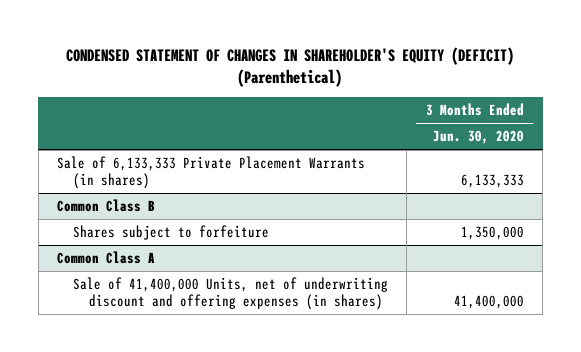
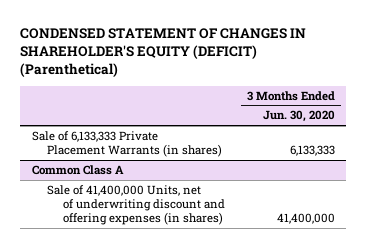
[57,199,156,213] Common Class B -> none
[72,225,269,241] Shares subject to forfeiture -> none

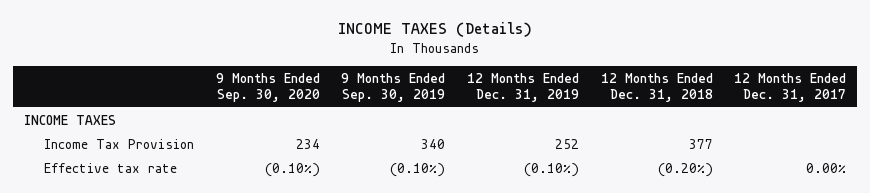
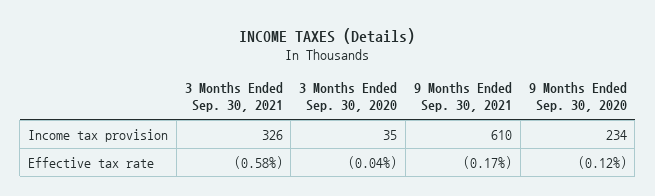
[341,73,446,103] 9 Months Ended Sep. 30, 2019 -> none
[467,73,580,103] 12 Months Ended Dec. 31, 2019 -> none
[600,73,713,103] 12 Months Ended Dec. 31, 2018 -> none
[734,73,847,103] 12 Months Ended Dec. 31, 2017 -> none
none -> [184,81,283,113] 3 Months Ended Sep. 30, 2021
none -> [299,81,398,113] 3 Months Ended Sep. 30, 2020
none -> [413,81,512,113] 9 Months Ended Sep. 30, 2021
[23,114,116,125] INCOME TAXES -> none
[43,138,194,149] Income Tax Provision -> [28,128,169,142] Income tax provision
[264,162,320,177] (0.10%) -> [577,155,627,169] (0.12%)

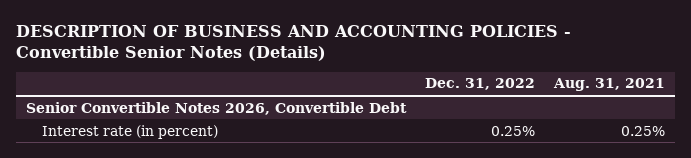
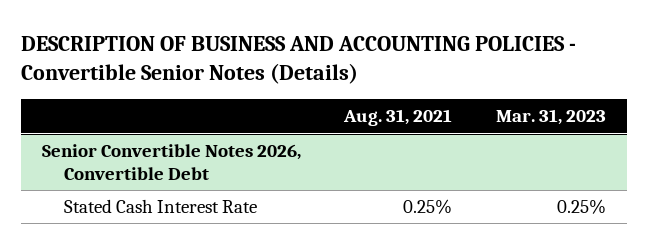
[425,78,536,91] Dec. 31, 2022 -> none
none -> [495,109,606,126] Mar. 31, 2023
[42,124,219,139] Interest rate (in percent) -> [64,199,258,214] Stated Cash Interest Rate

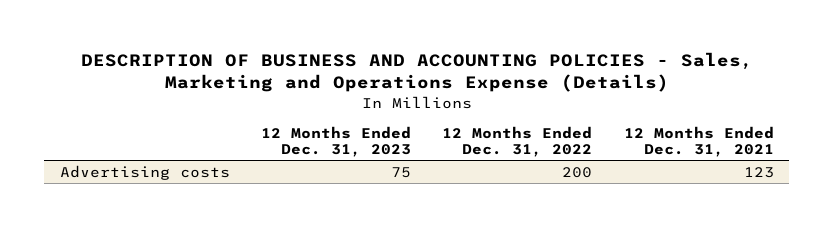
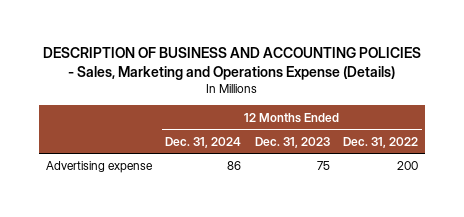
[623,125,774,158] 12 Months Ended Dec. 31, 2021 -> none
none -> [165,136,242,148] Dec. 31, 2024
[59,164,230,180] Advertising costs -> [45,161,153,174] Advertising expense

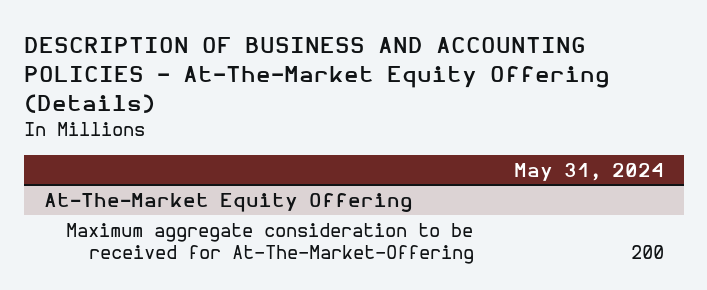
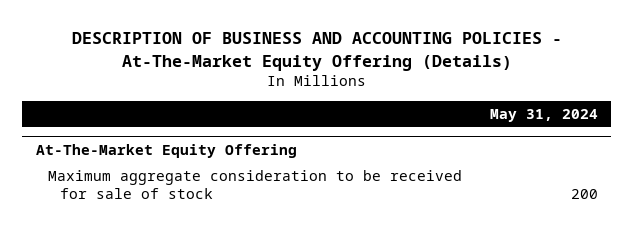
[66,222,474,264] Maximum aggregate consideration to be received for At-The-Market-Offering -> [47,170,462,199] Maximum aggregate consideration to be received for sale of stock

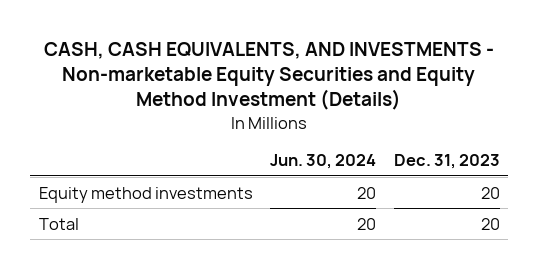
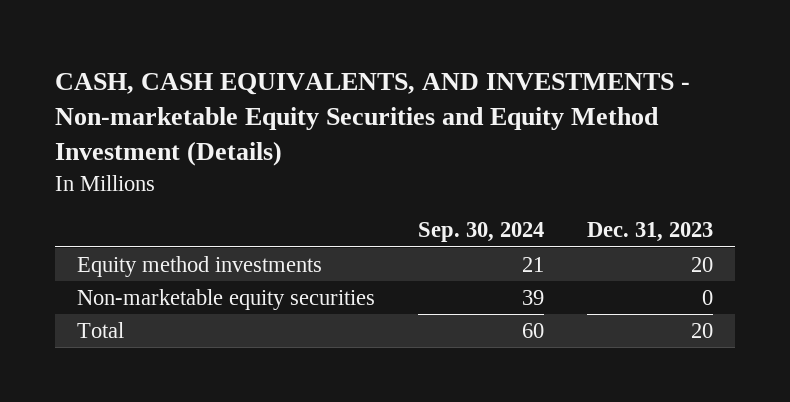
[270,154,377,170] Jun. 30, 2024 -> none
none -> [417,222,544,243] Sep. 30, 2024
none -> [76,289,375,311] Non-marketable equity securities

